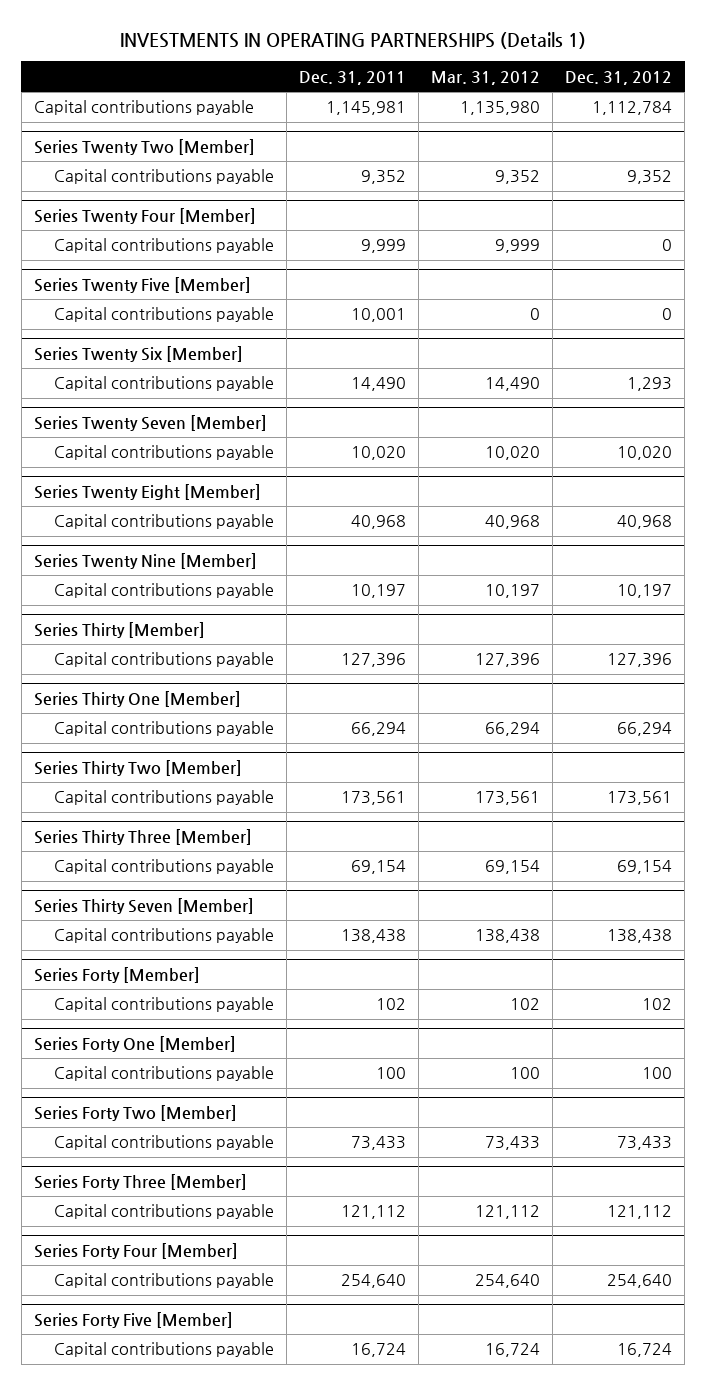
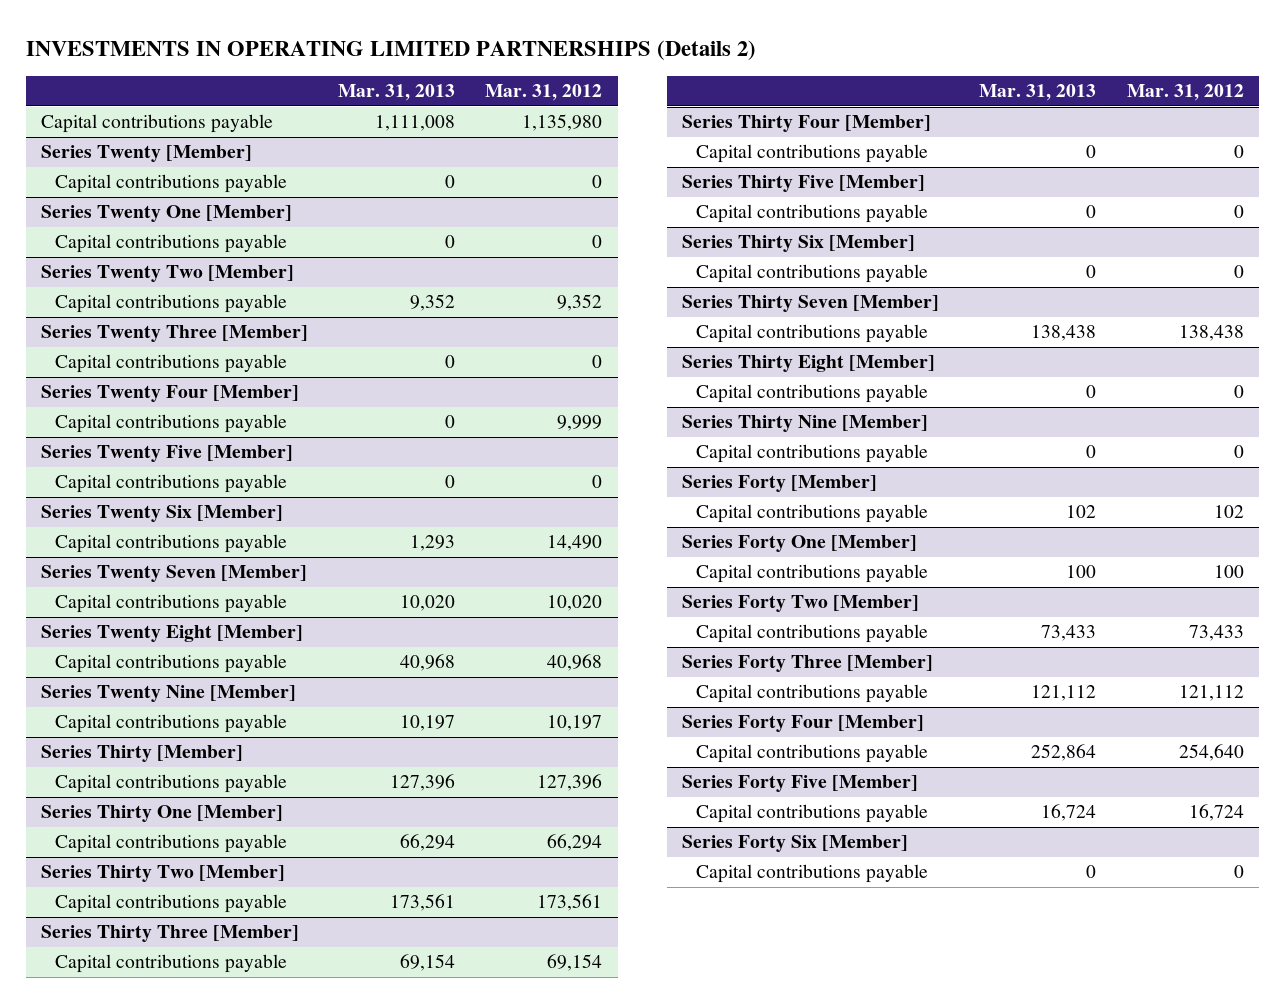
[120,31,587,49] INVESTMENTS IN OPERATING PARTNERSHIPS (Details 1) -> [25,40,756,61] INVESTMENTS IN OPERATING LIMITED PARTNERSHIPS (Details 2)
[299,70,407,85] Dec. 31, 2011 -> none
[565,70,673,85] Dec. 31, 2012 -> none
none -> [338,84,456,102] Mar. 31, 2013
none -> [40,145,252,163] Series Twenty [Member]
none -> [54,174,287,194] Capital contributions payable
none -> [40,205,292,223] Series Twenty One [Member]
none -> [54,234,287,254] Capital contributions payable
none -> [40,325,308,343] Series Twenty Three [Member]
none -> [54,354,287,374] Capital contributions payable
none -> [681,115,931,133] Series Thirty Four [Member]
none -> [695,144,928,164] Capital contributions payable
none -> [681,175,925,193] Series Thirty Five [Member]
none -> [695,204,928,224] Capital contributions payable
none -> [681,235,915,253] Series Thirty Six [Member]
none -> [695,264,928,284] Capital contributions payable
none -> [681,355,935,373] Series Thirty Eight [Member]
none -> [695,384,928,404] Capital contributions payable
none -> [681,415,928,433] Series Thirty Nine [Member]
none -> [695,444,928,464] Capital contributions payable
none -> [681,835,908,853] Series Forty Six [Member]
none -> [695,864,928,884] Capital contributions payable

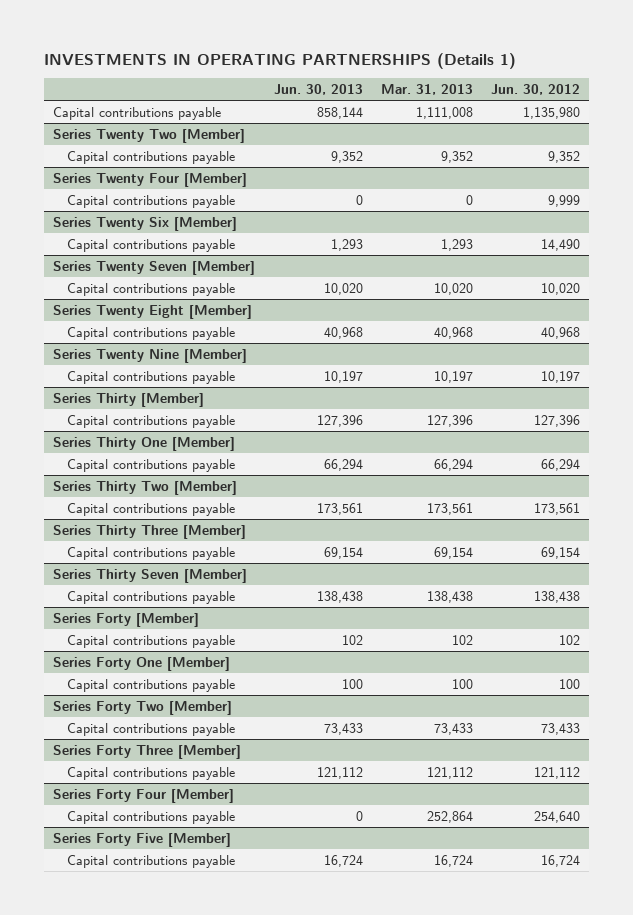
[25,40,756,61] INVESTMENTS IN OPERATING LIMITED PARTNERSHIPS (Details 2) -> [44,53,517,70] INVESTMENTS IN OPERATING PARTNERSHIPS (Details 1)
[485,84,603,102] Mar. 31, 2012 -> none
none -> [273,84,363,96] Jun. 30, 2013
none -> [490,84,580,96] Jun. 30, 2012
[40,145,252,163] Series Twenty [Member] -> none
[54,174,287,194] Capital contributions payable -> none
[40,205,292,223] Series Twenty One [Member] -> none
[54,234,287,254] Capital contributions payable -> none
[40,325,308,343] Series Twenty Three [Member] -> none
[54,354,287,374] Capital contributions payable -> none
[40,445,293,463] Series Twenty Five [Member] -> none
[54,474,287,494] Capital contributions payable -> none
[681,115,931,133] Series Thirty Four [Member] -> none
[695,144,928,164] Capital contributions payable -> none
[681,175,925,193] Series Thirty Five [Member] -> none
[695,204,928,224] Capital contributions payable -> none
[681,235,915,253] Series Thirty Six [Member] -> none
[695,264,928,284] Capital contributions payable -> none
[681,355,935,373] Series Thirty Eight [Member] -> none
[695,384,928,404] Capital contributions payable -> none
[681,415,928,433] Series Thirty Nine [Member] -> none
[695,444,928,464] Capital contributions payable -> none
[681,835,908,853] Series Forty Six [Member] -> none
[695,864,928,884] Capital contributions payable -> none

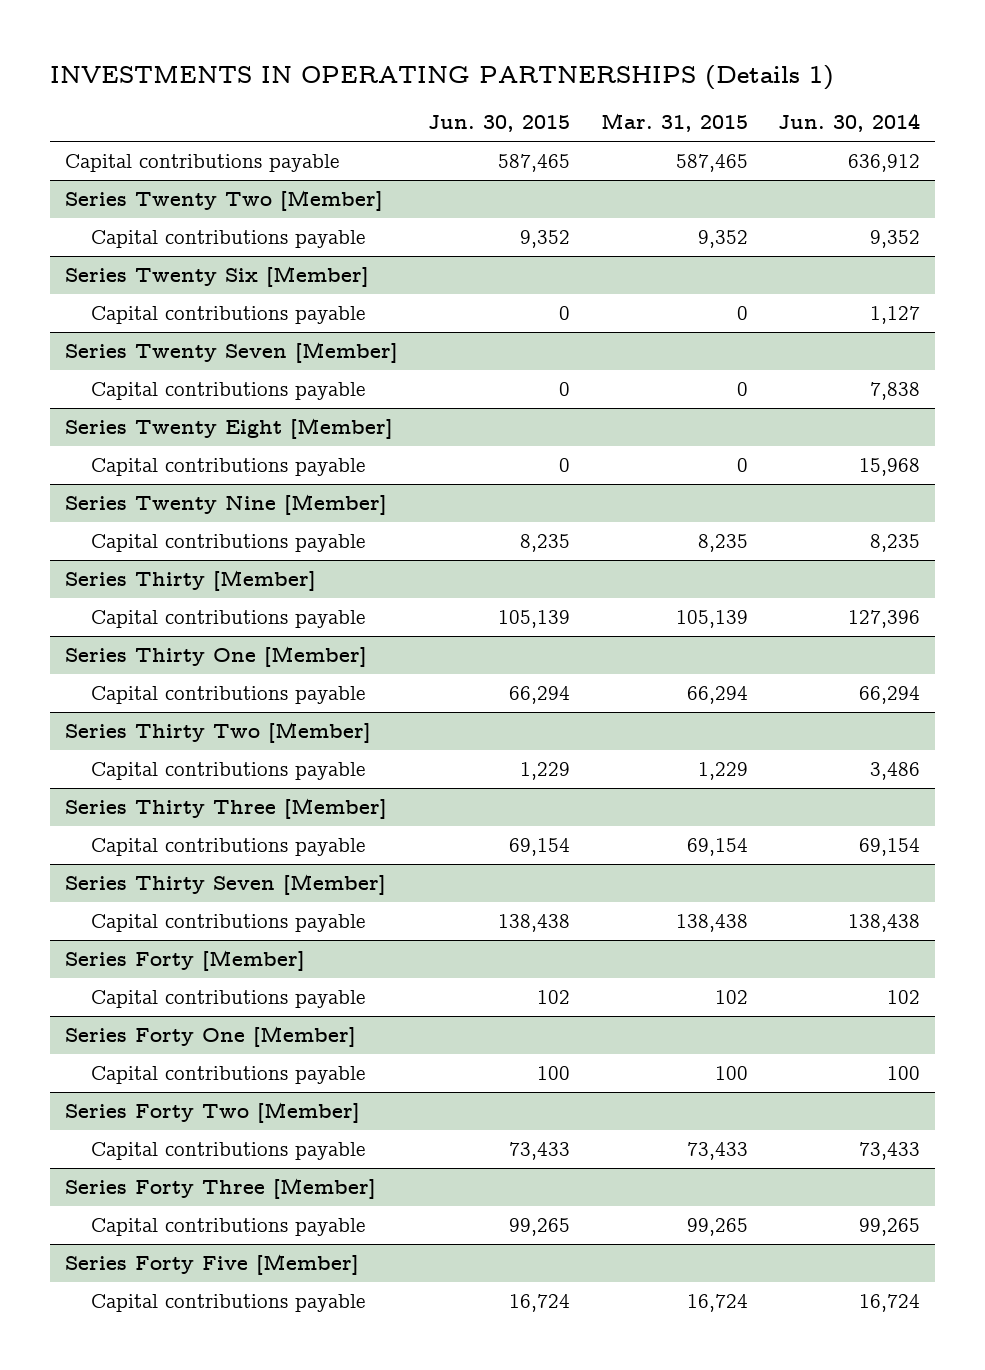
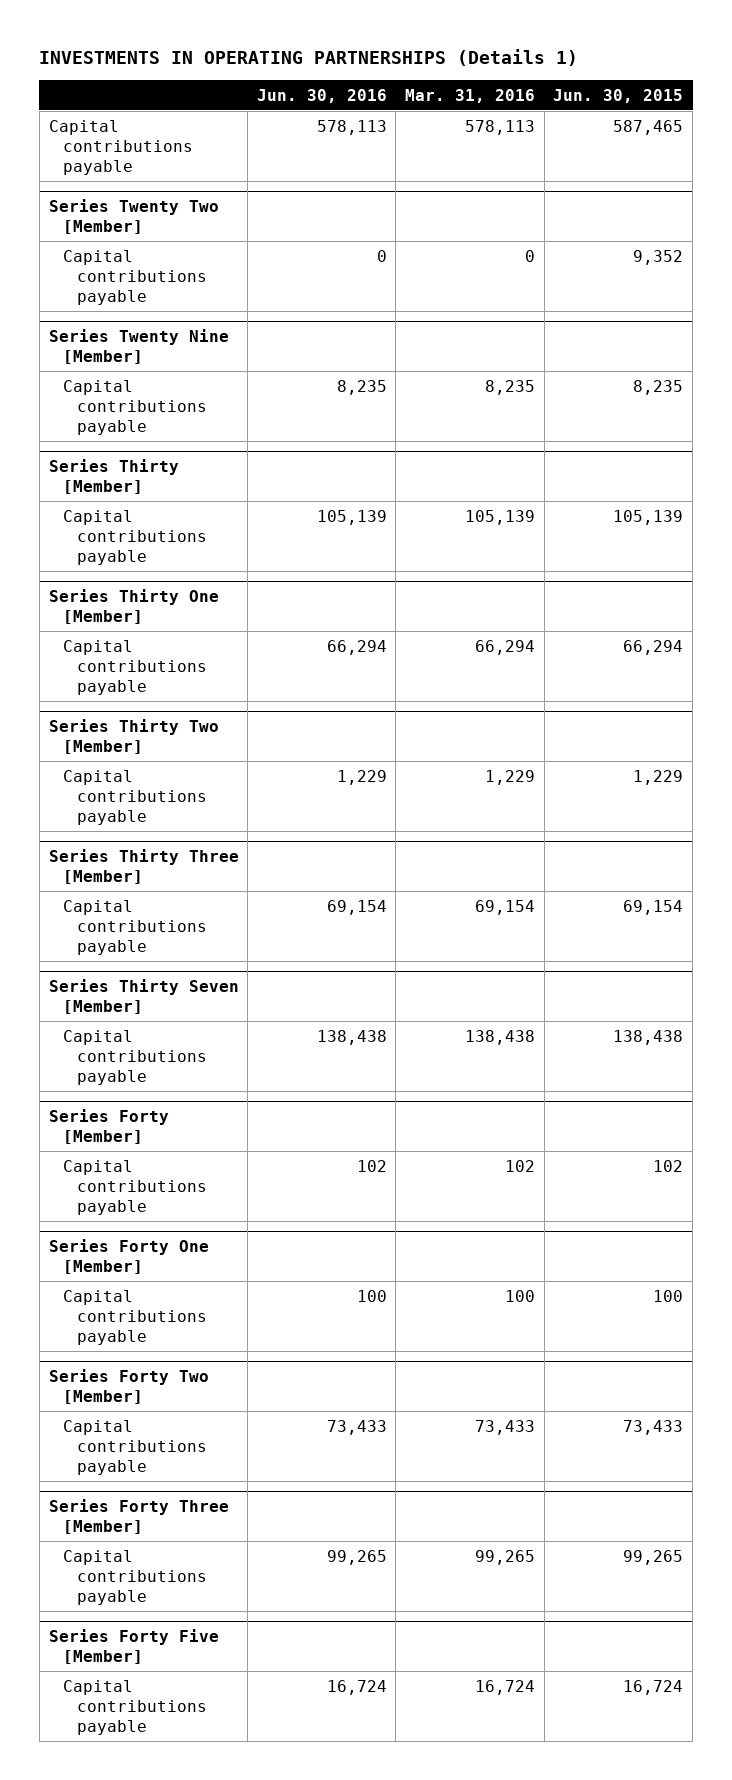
[600,113,748,133] Mar. 31, 2015 -> none
[777,113,920,133] Jun. 30, 2014 -> none
none -> [256,88,387,103] Jun. 30, 2016
none -> [405,88,536,103] Mar. 31, 2016
[65,266,370,288] Series Twenty Six [Member] -> none
[90,306,365,325] Capital contributions payable -> none
[65,342,399,364] Series Twenty Seven [Member] -> none
[90,382,365,401] Capital contributions payable -> none
[65,418,394,440] Series Twenty Eight [Member] -> none
[90,458,365,477] Capital contributions payable -> none

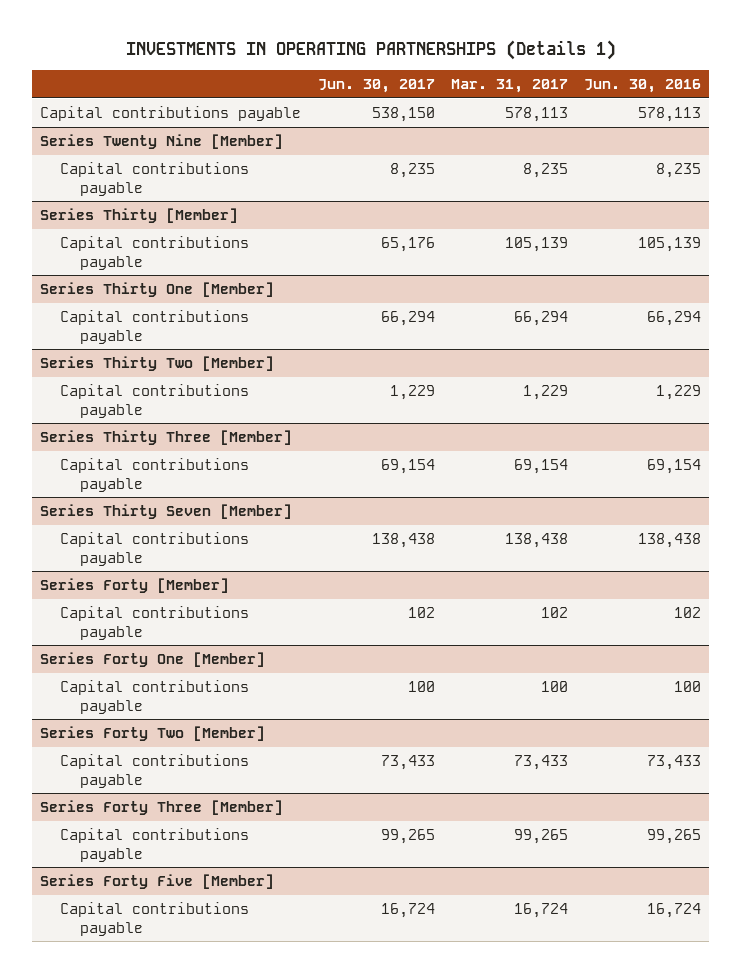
[405,88,536,103] Mar. 31, 2016 -> none
[553,88,684,103] Jun. 30, 2015 -> none
none -> [317,79,435,94] Jun. 30, 2017
none -> [450,79,568,94] Mar. 31, 2017
[48,198,219,235] Series Twenty Two [Member] -> none
[63,249,208,306] Capital contributions payable -> none

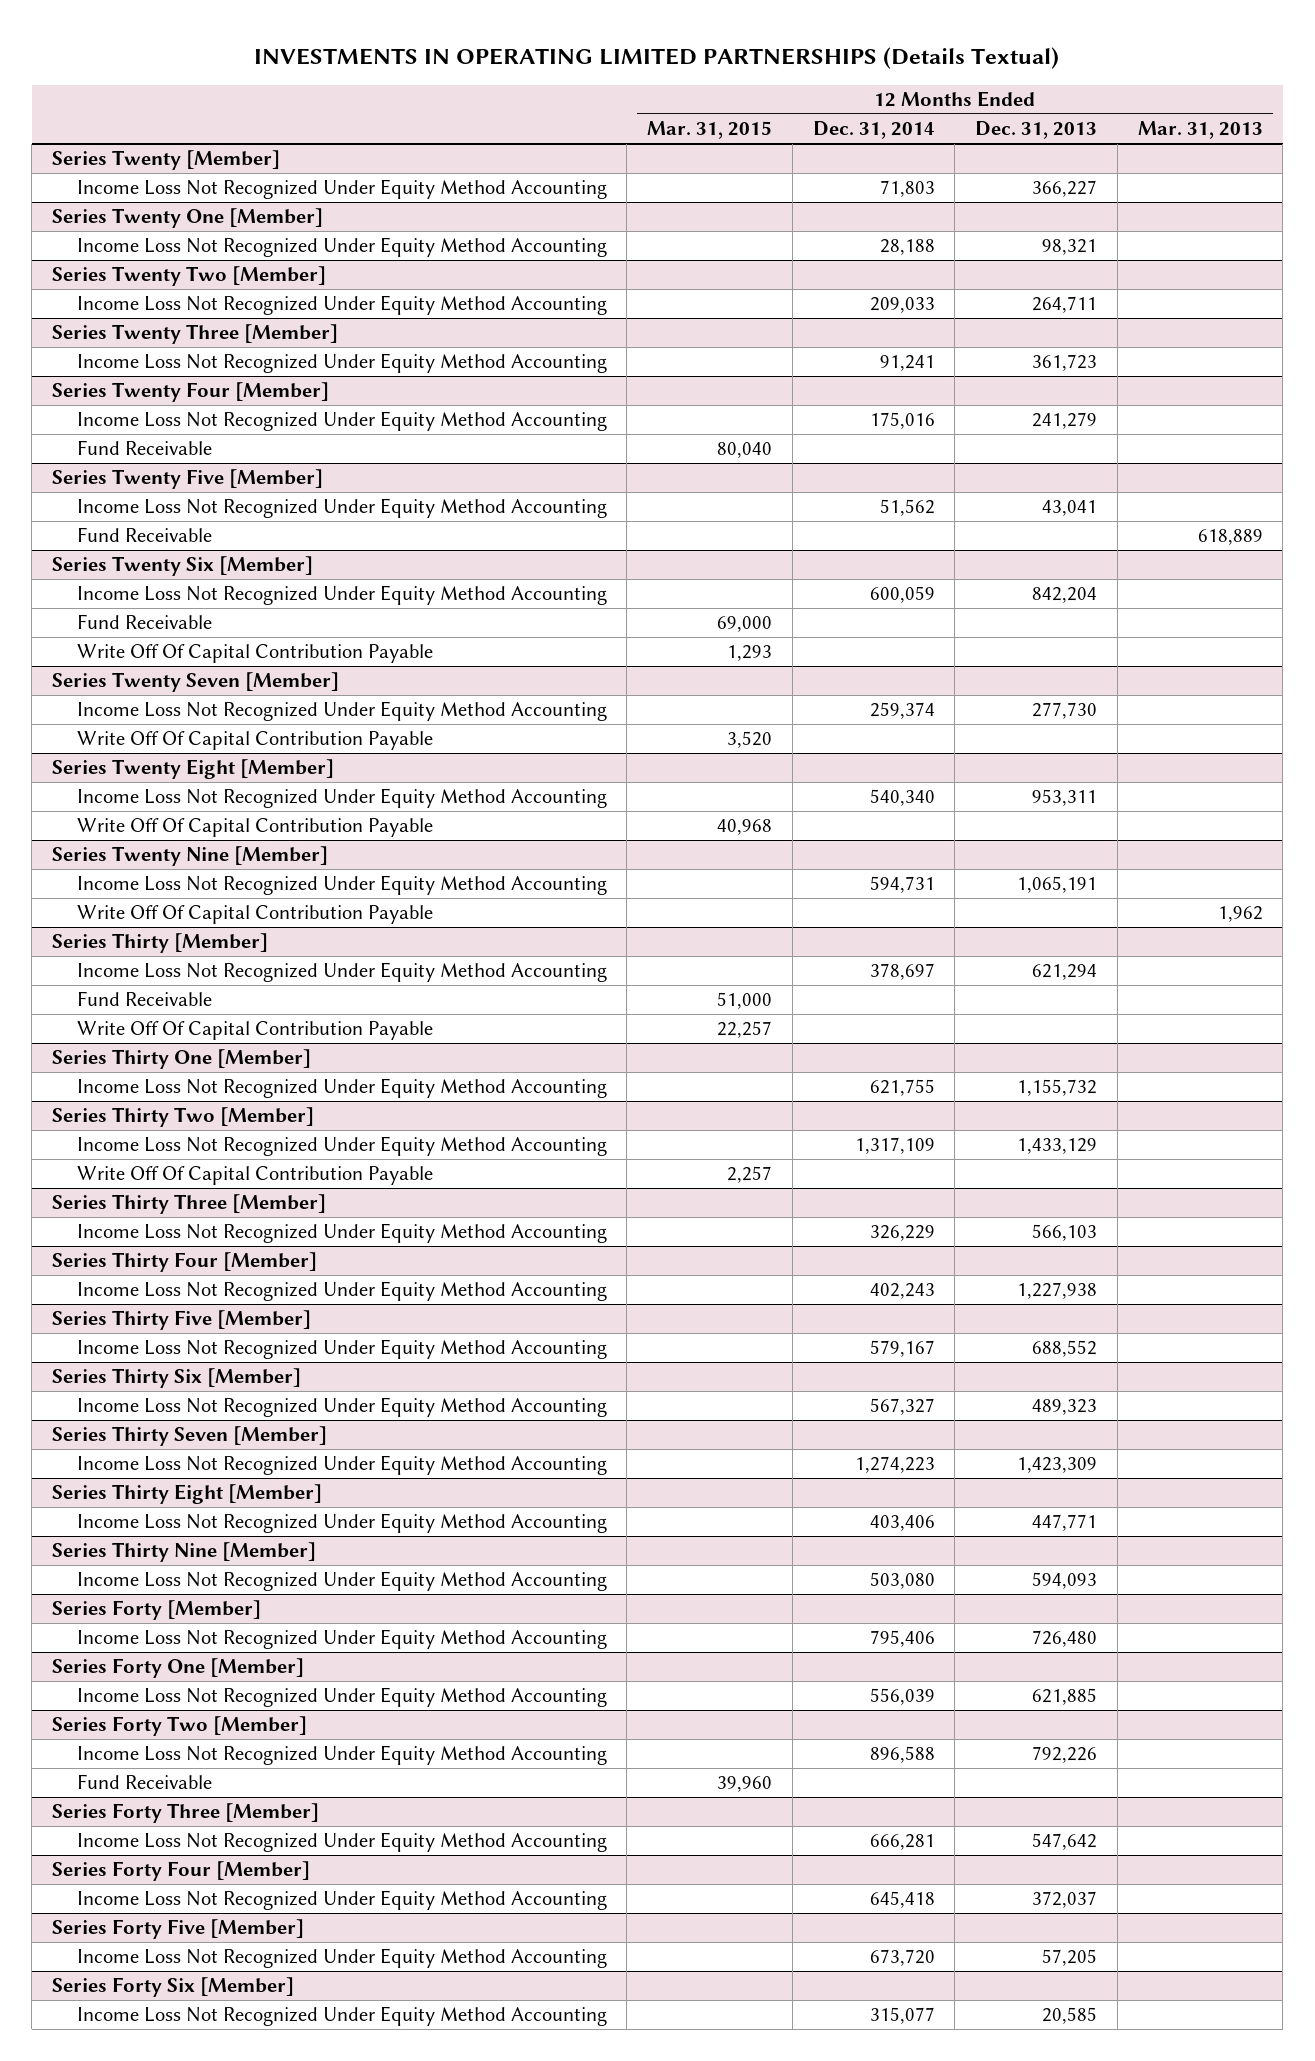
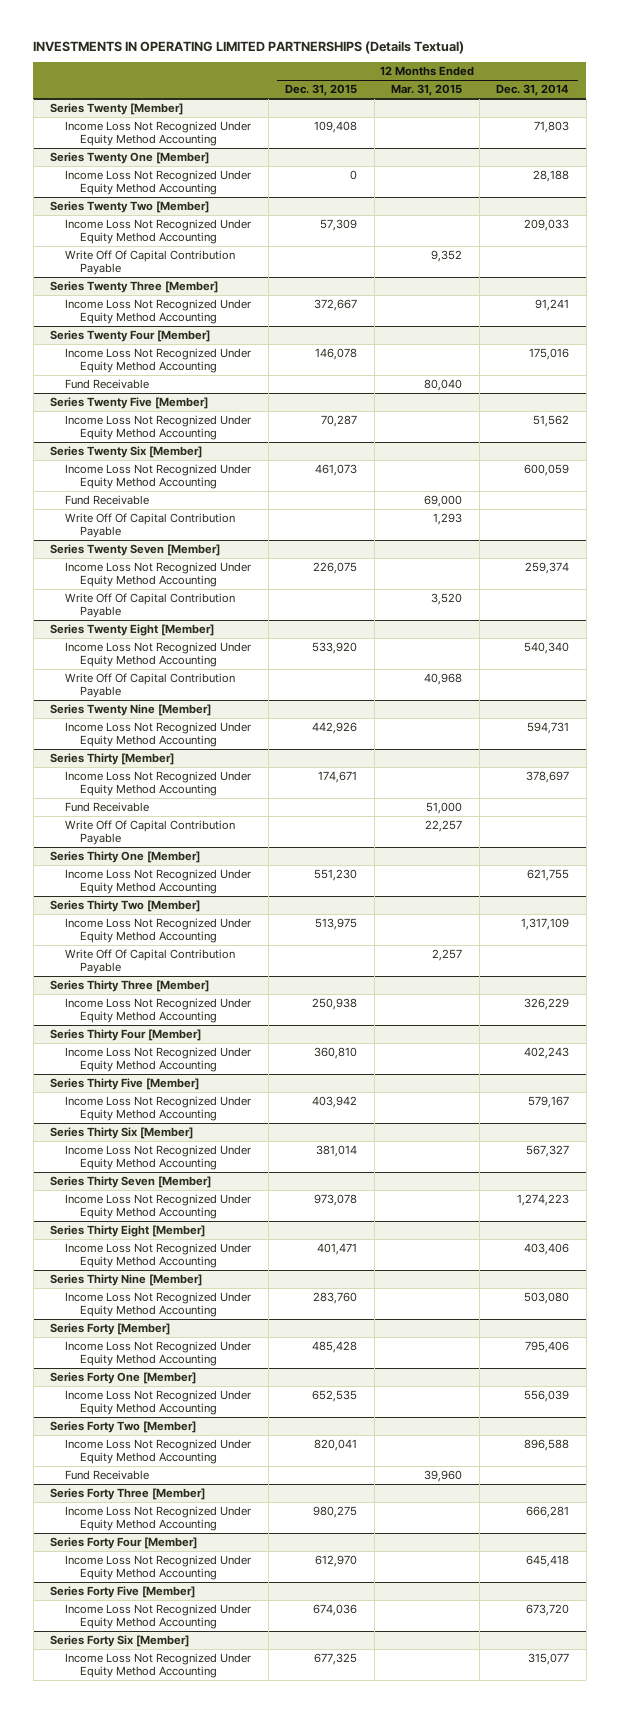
[975,121,1098,140] Dec. 31, 2013 -> none
[1137,121,1263,140] Mar. 31, 2013 -> none
none -> [285,84,358,97] Dec. 31, 2015
none -> [65,249,236,276] Write Off Of Capital Contribution Payable
[76,527,212,543] Fund Receivable -> none
[76,905,433,925] Write Off Of Capital Contribution Payable -> none

